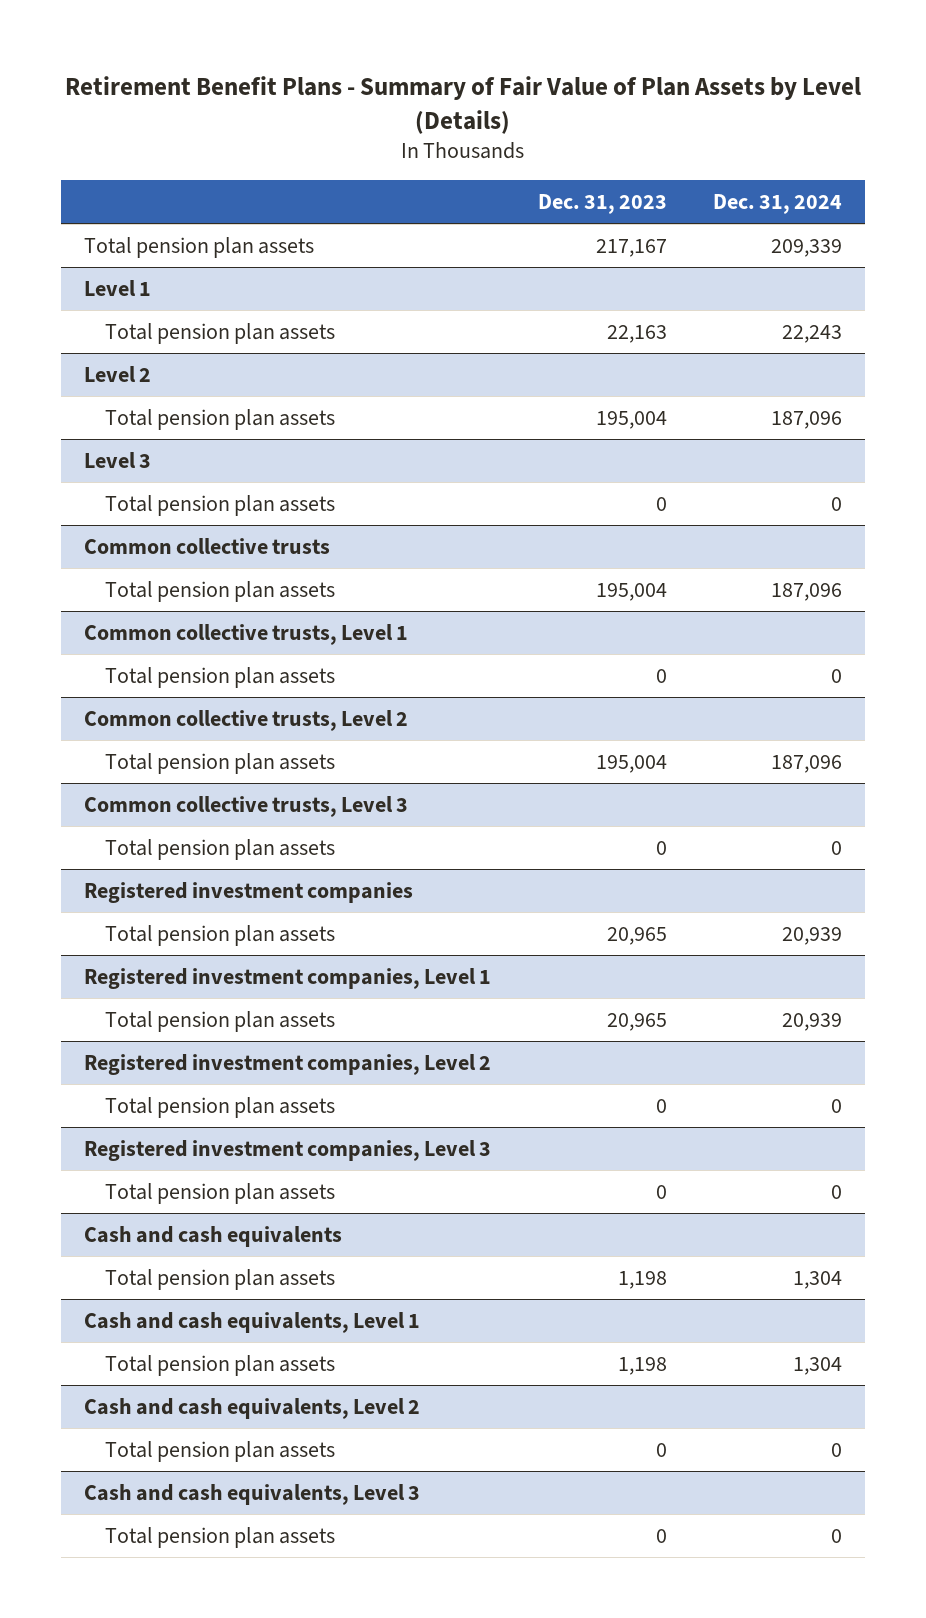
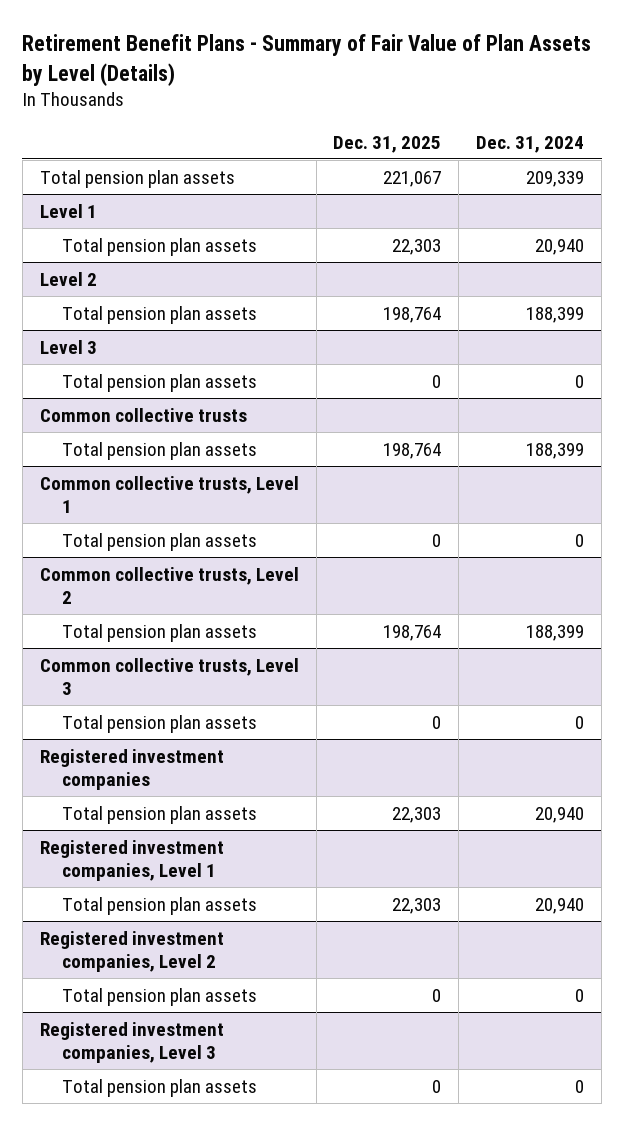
[537,193,667,214] Dec. 31, 2023 -> none
none -> [333,135,442,153] Dec. 31, 2025
[781,324,842,343] 22,243 -> [535,238,585,255] 20,940
[770,410,842,429] 187,096 -> [526,306,585,323] 188,399
[770,582,842,601] 187,096 -> [526,442,585,459] 188,399
[770,754,842,773] 187,096 -> [526,624,585,641] 188,399
[781,926,842,945] 20,939 -> [535,806,585,823] 20,940
[781,1012,842,1031] 20,939 -> [535,897,585,914] 20,940
[84,1225,343,1247] Cash and cash equivalents -> none
[104,1268,335,1290] Total pension plan assets -> none
[84,1311,421,1333] Cash and cash equivalents, Level 1 -> none
[104,1354,335,1376] Total pension plan assets -> none
[84,1397,421,1419] Cash and cash equivalents, Level 2 -> none
[104,1440,335,1462] Total pension plan assets -> none
[84,1483,421,1505] Cash and cash equivalents, Level 3 -> none
[104,1526,335,1548] Total pension plan assets -> none

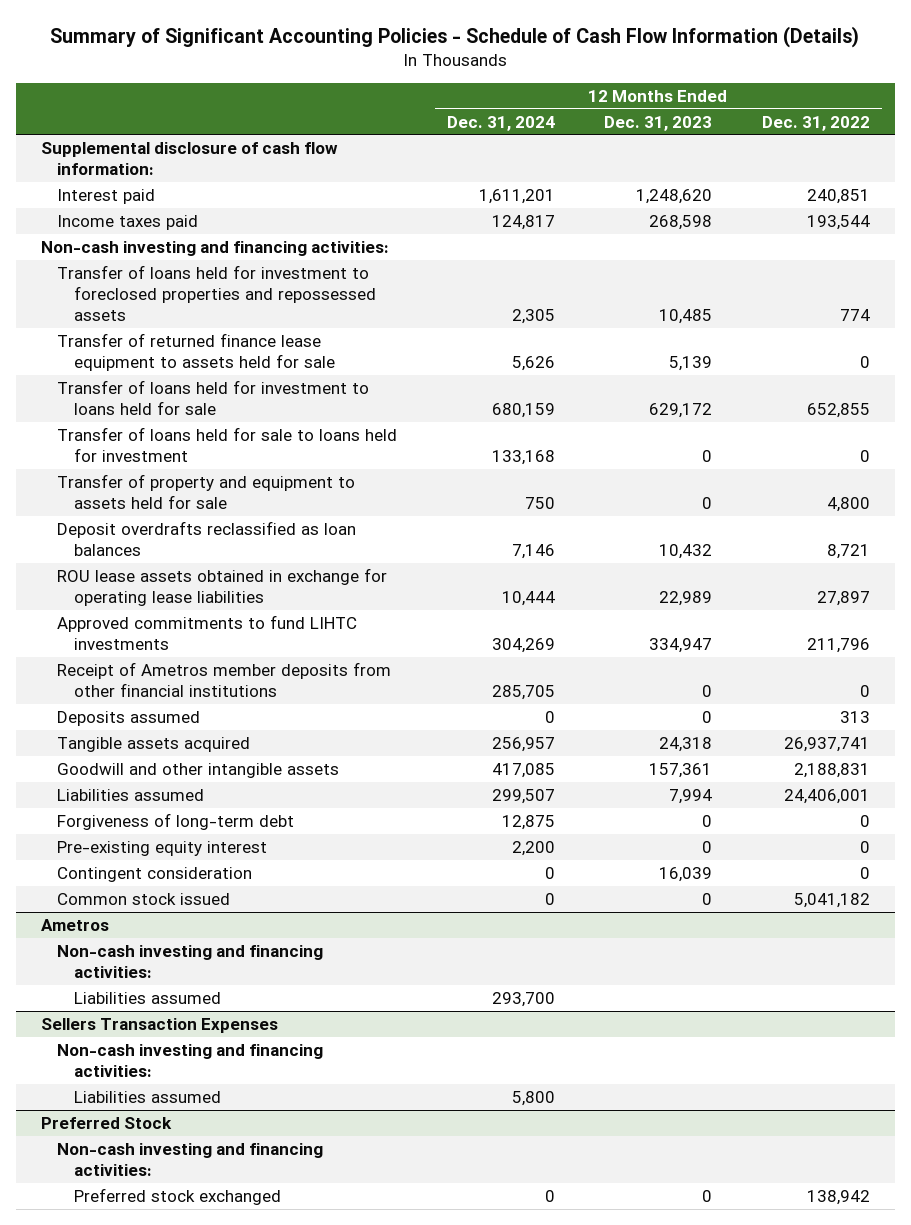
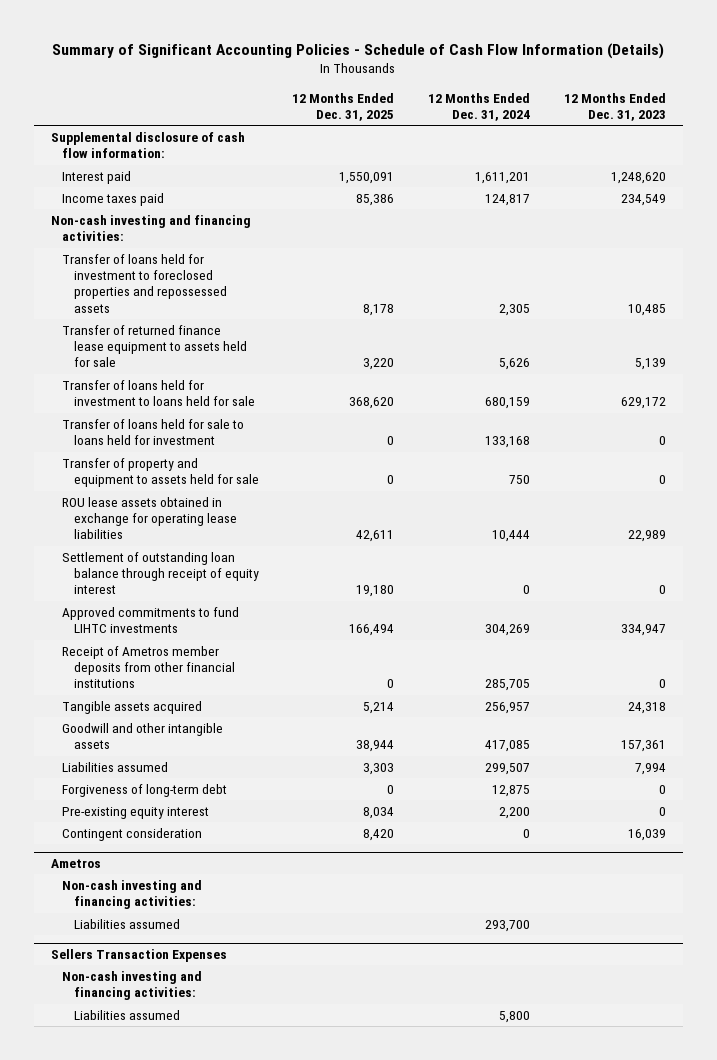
[761,115,870,131] Dec. 31, 2022 -> none
none -> [292,92,395,121] 12 Months Ended Dec. 31, 2025
[649,215,713,231] 268,598 -> [620,193,666,206] 234,549
[57,521,357,557] Deposit overdrafts reclassified as loan balances -> none
none -> [62,551,259,595] Settlement of outstanding loan balance through receipt of equity interest
[57,711,201,727] Deposits assumed -> none
[57,893,231,906] Common stock issued -> none
[40,1117,172,1130] Preferred Stock -> none
[57,1143,324,1177] Non-cash investing and financing activities: -> none
[73,1188,281,1206] Preferred stock exchanged -> none

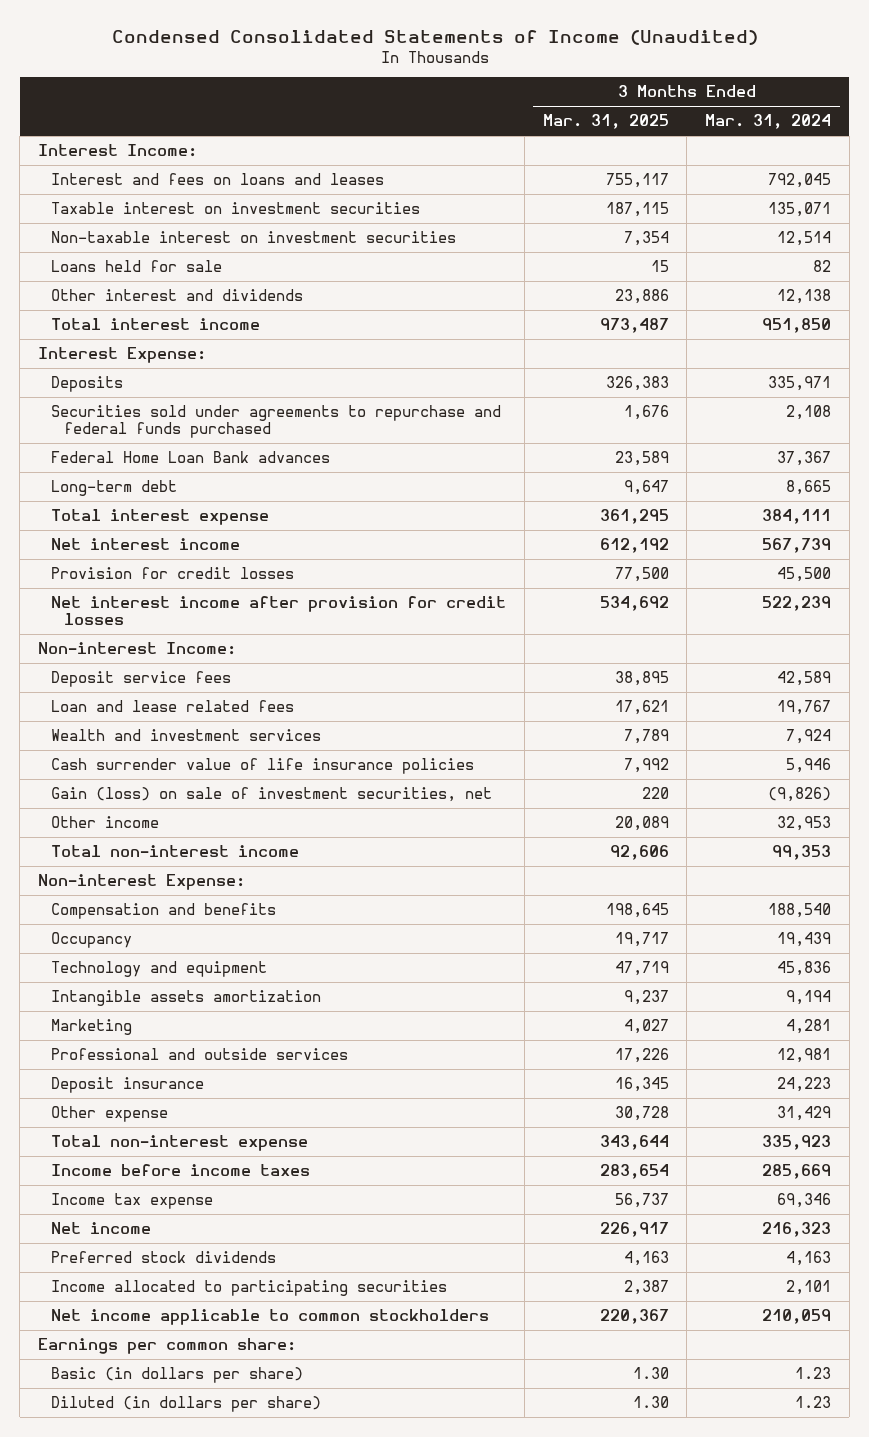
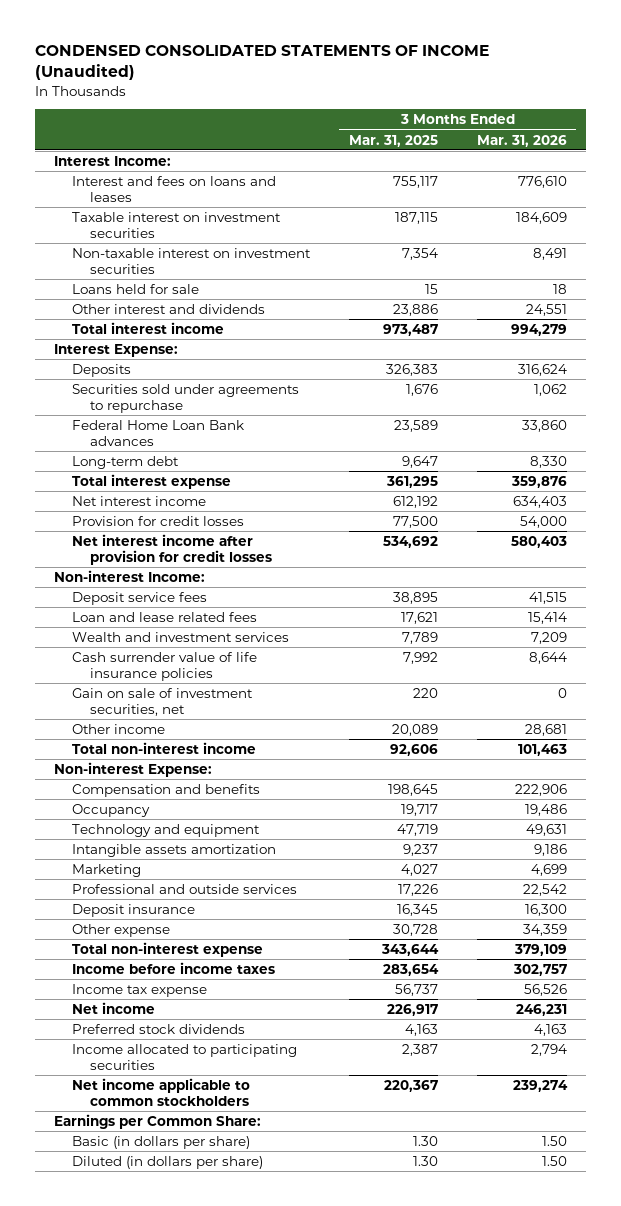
[111,29,758,45] Condensed Consolidated Statements of Income (Unaudited) -> [34,45,489,81] CONDENSED CONSOLIDATED STATEMENTS OF INCOME (Unaudited)
[705,114,832,130] Mar. 31, 2024 -> none
none -> [476,134,567,147] Mar. 31, 2026
[50,405,501,439] Securities sold under agreements to repurchase and federal funds purchased -> [72,383,300,413] Securities sold under agreements to repurchase
[50,787,492,803] Gain (loss) on sale of investment securities, net -> [72,687,254,716] Gain on sale of investment securities, net
[37,1338,296,1355] Earnings per common share: -> [54,1113,262,1129] Earnings per Common Share:

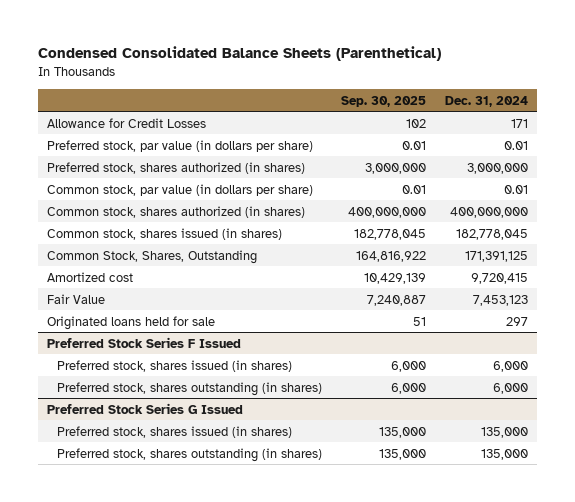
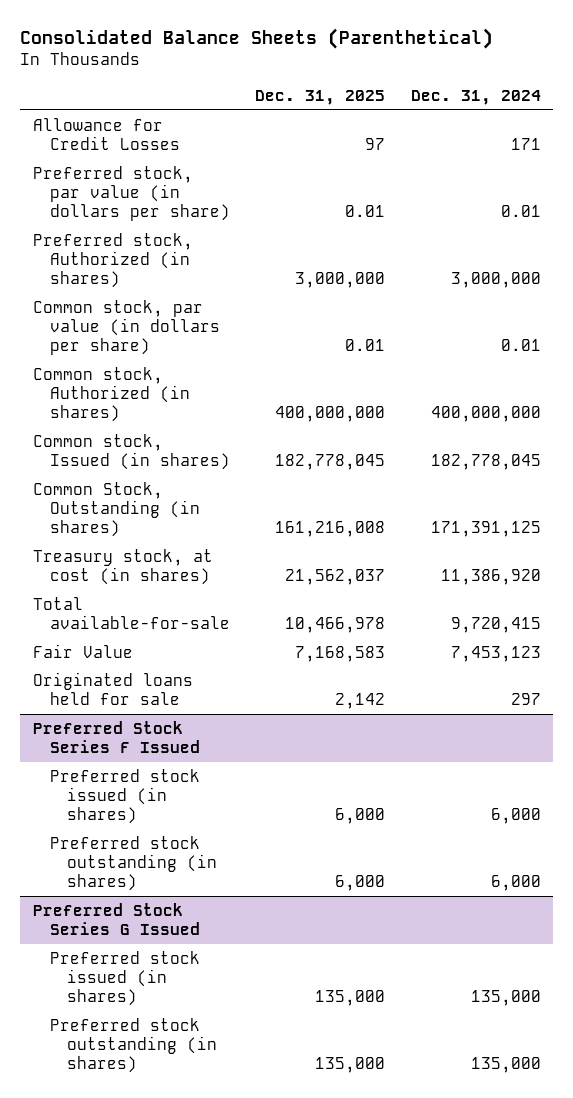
[37,46,441,62] Condensed Consolidated Balance Sheets (Parenthetical) -> [19,28,493,50] Consolidated Balance Sheets (Parenthetical)
[340,95,426,107] Sep. 30, 2025 -> none
none -> [255,89,386,105] Dec. 31, 2025
[47,161,306,174] Preferred stock, shares authorized (in shares) -> [32,232,193,288] Preferred stock, Authorized (in shares)
[47,205,306,218] Common stock, shares authorized (in shares) -> [32,366,190,422] Common stock, Authorized (in shares)
[47,227,283,240] Common stock, shares issued (in shares) -> [32,433,230,470] Common stock, Issued (in shares)
[47,249,258,264] Common Stock, Shares, Outstanding -> [32,481,200,537] Common Stock, Outstanding (in shares)
none -> [32,548,213,585] Treasury stock, at cost (in shares)
[47,271,134,282] Amortized cost -> [32,596,230,629] Total available-for-sale
[56,359,292,372] Preferred stock, shares issued (in shares) -> [49,768,200,824] Preferred stock issued (in shares)
[56,381,322,396] Preferred stock, shares outstanding (in shares) -> [49,835,217,891] Preferred stock outstanding (in shares)
[56,425,292,438] Preferred stock, shares issued (in shares) -> [49,950,200,1006] Preferred stock issued (in shares)
[56,447,322,462] Preferred stock, shares outstanding (in shares) -> [49,1017,217,1073] Preferred stock outstanding (in shares)

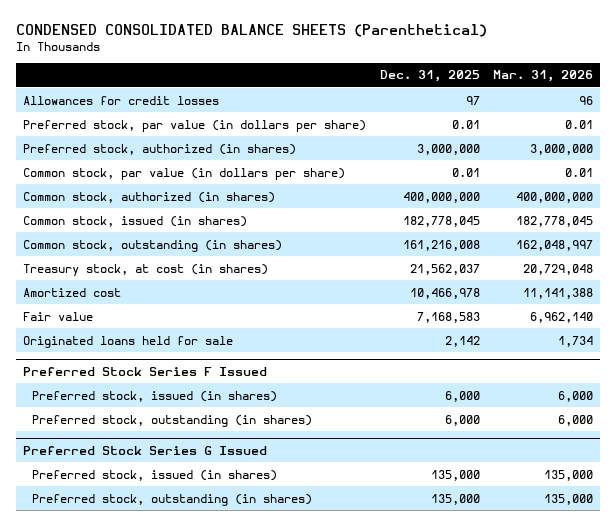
[19,28,493,50] Consolidated Balance Sheets (Parenthetical) -> [16,23,488,37] CONDENSED CONSOLIDATED BALANCE SHEETS (Parenthetical)
[410,89,541,105] Dec. 31, 2024 -> none
none -> [493,70,594,83] Mar. 31, 2026
[32,117,180,150] Allowance for Credit Losses -> [22,95,219,105] Allowances for credit losses
[32,232,193,288] Preferred stock, Authorized (in shares) -> [22,143,296,155] Preferred stock, authorized (in shares)
[32,366,190,422] Common stock, Authorized (in shares) -> [22,191,275,203] Common stock, authorized (in shares)
[32,433,230,470] Common stock, Issued (in shares) -> [22,215,247,227] Common stock, issued (in shares)
[32,481,200,537] Common Stock, Outstanding (in shares) -> [22,239,282,252] Common stock, outstanding (in shares)
[32,596,230,629] Total available-for-sale -> [22,287,121,297] Amortized cost
[32,643,133,658] Fair Value -> [22,311,93,321] Fair value
[49,768,200,824] Preferred stock issued (in shares) -> [32,390,278,402] Preferred stock, issued (in shares)
[49,835,217,891] Preferred stock outstanding (in shares) -> [32,414,313,427] Preferred stock, outstanding (in shares)
[49,950,200,1006] Preferred stock issued (in shares) -> [32,469,278,481] Preferred stock, issued (in shares)
[49,1017,217,1073] Preferred stock outstanding (in shares) -> [32,493,313,506] Preferred stock, outstanding (in shares)

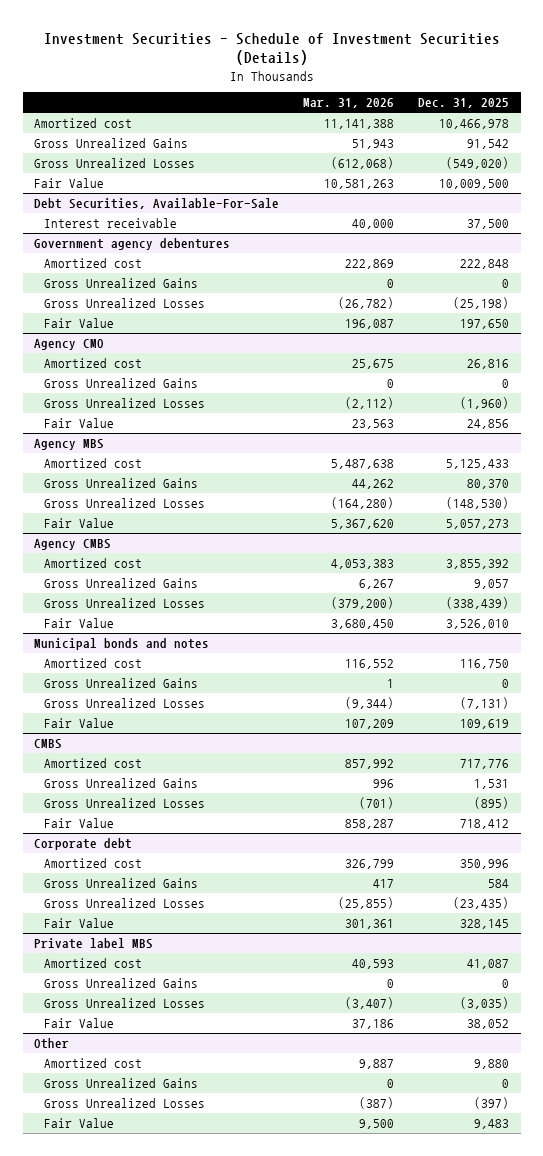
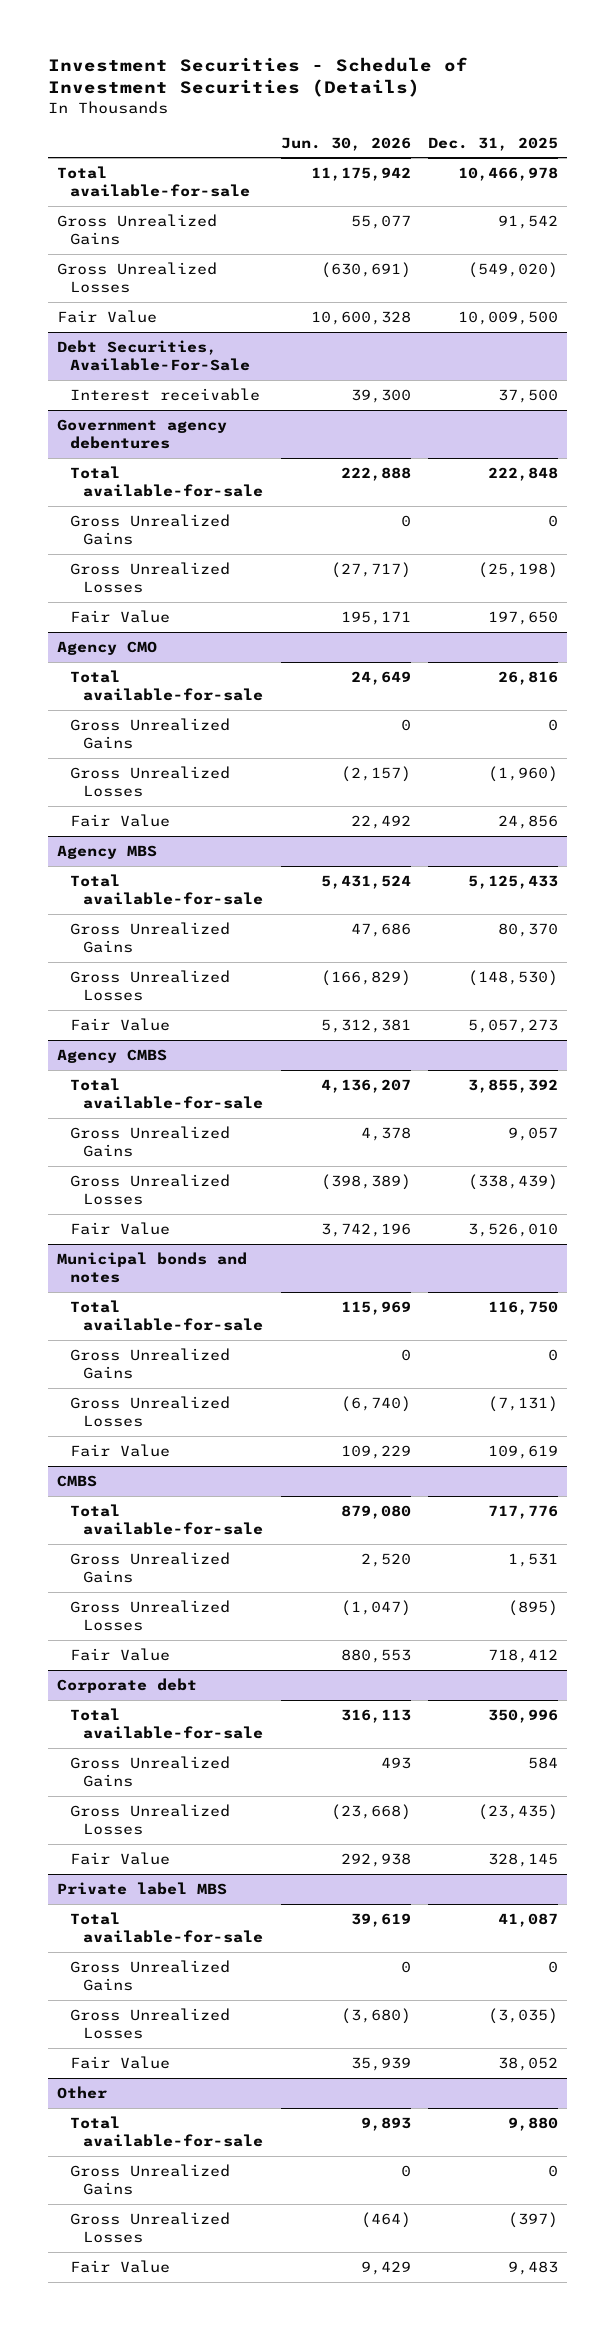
[303,98,395,109] Mar. 31, 2026 -> none
none -> [280,136,411,151] Jun. 30, 2026
[34,118,133,129] Amortized cost -> [56,166,251,198] Total available-for-sale
[43,258,142,269] Amortized cost -> [70,466,264,498] Total available-for-sale
[43,358,142,369] Amortized cost -> [70,670,264,702] Total available-for-sale
[43,458,142,469] Amortized cost -> [70,874,264,906] Total available-for-sale
[43,558,142,569] Amortized cost -> [70,1078,264,1110] Total available-for-sale
[43,658,142,669] Amortized cost -> [70,1300,264,1332] Total available-for-sale
[43,758,142,769] Amortized cost -> [70,1504,264,1536] Total available-for-sale
[43,858,142,869] Amortized cost -> [70,1708,264,1740] Total available-for-sale
[43,958,142,969] Amortized cost -> [70,1912,264,1944] Total available-for-sale
[43,1058,142,1069] Amortized cost -> [70,2116,264,2148] Total available-for-sale

